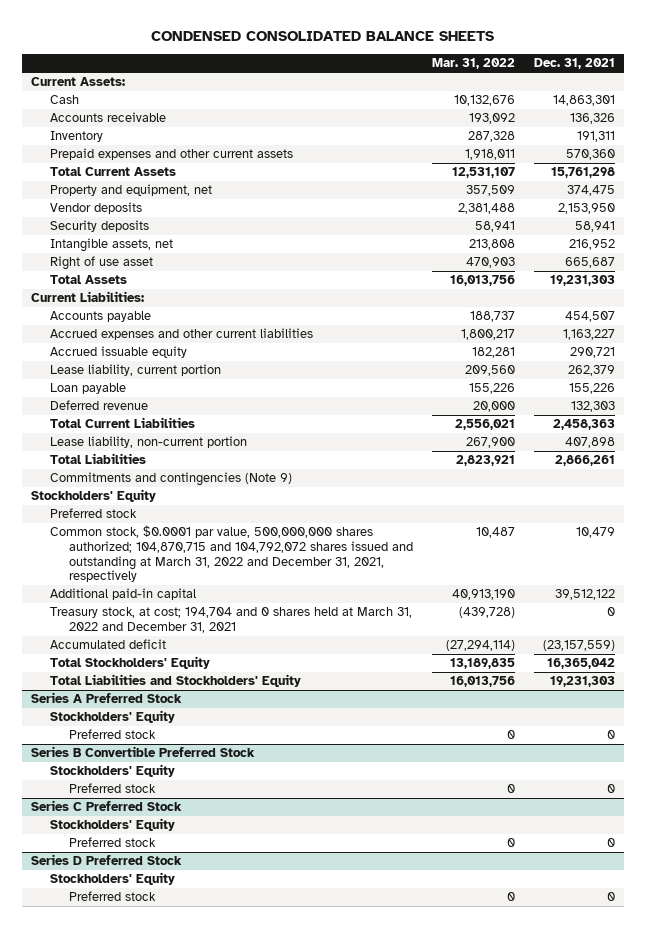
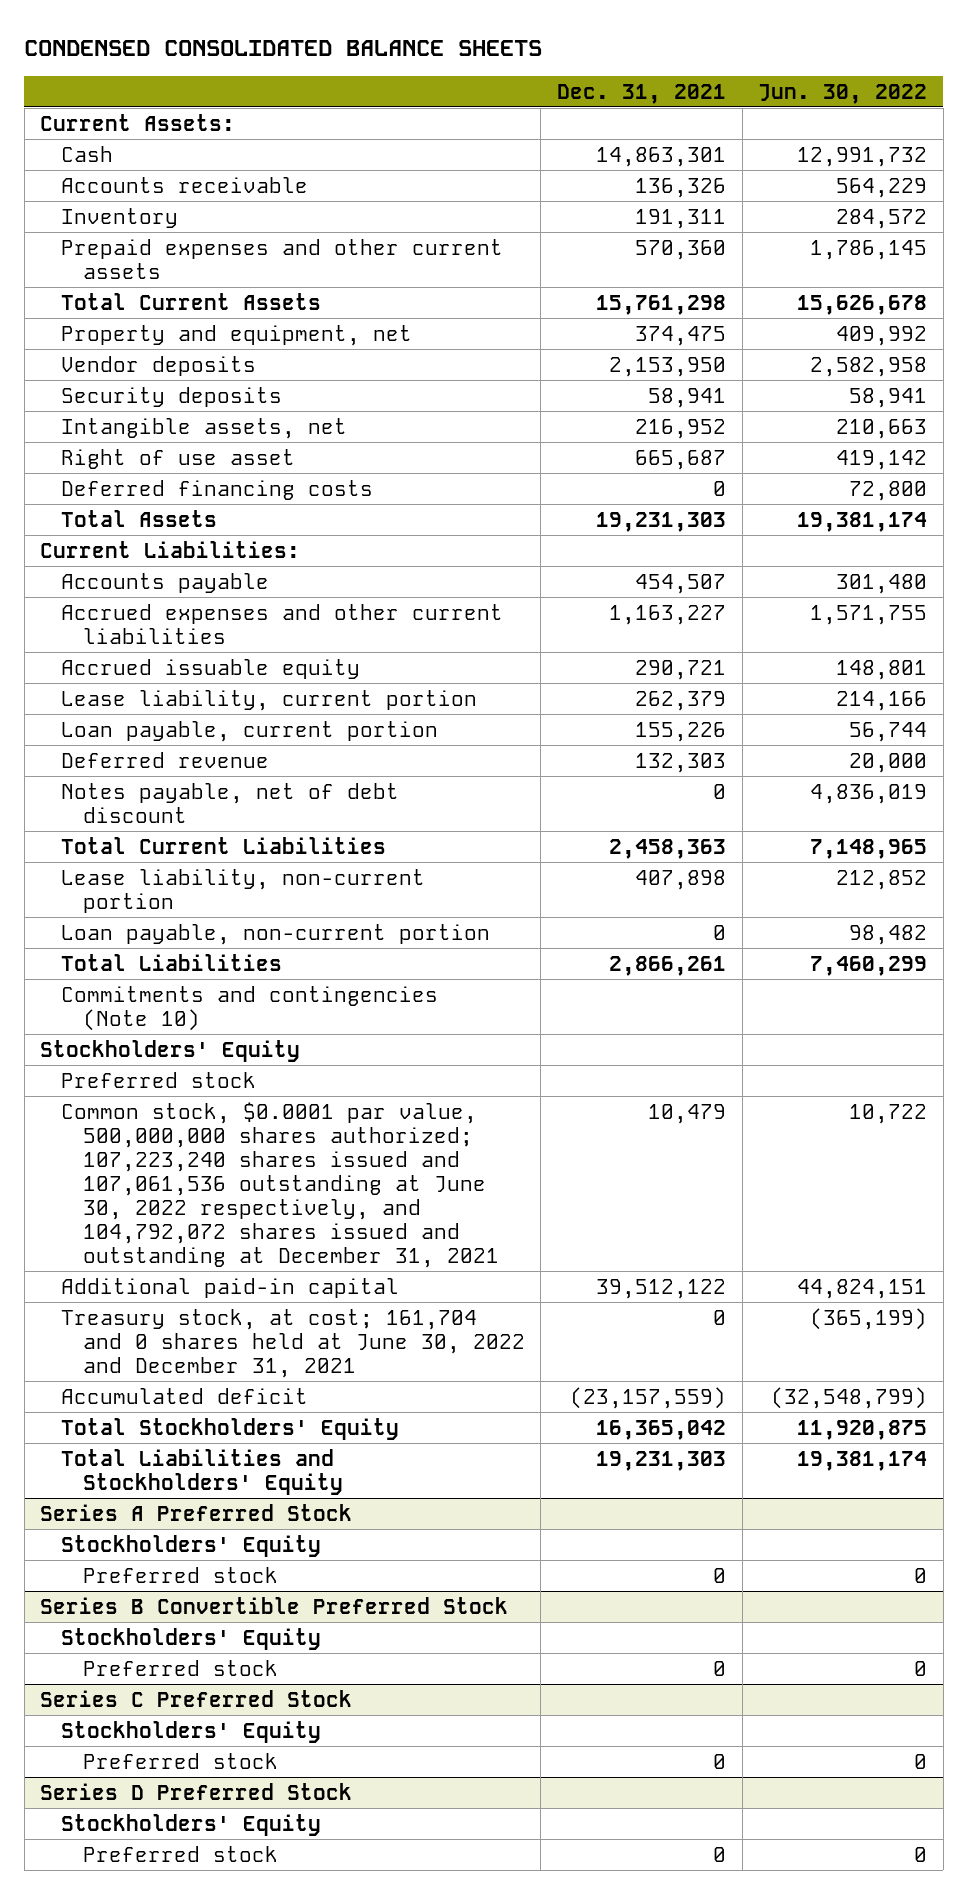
[431,58,515,70] Mar. 31, 2022 -> none
none -> [758,83,928,104] Jun. 30, 2022
none -> [61,479,374,500] Deferred financing costs
[50,383,127,395] Loan payable -> [61,720,439,742] Loan payable, current portion
none -> [61,782,400,823] Notes payable, net of debt discount
none -> [61,923,491,945] Loan payable, non-current portion
[50,472,293,487] Commitments and contingencies (Note 9) -> [61,985,439,1031] Commitments and contingencies (Note 10)
[50,525,413,583] Common stock, $0.0001 par value, 500,000,000 shares authorized; 104,870,715 and 104,792,072 shares issued and outstanding at March 31, 2022 and December 31, 2021, respectively -> [61,1101,499,1268] Common stock, $0.0001 par value, 500,000,000 shares authorized; 107,223,240 shares issued and 107,061,536 outstanding at June 30, 2022 respectively, and 104,792,072 shares issued and outstanding at December 31, 2021
[50,607,413,634] Treasury stock, at cost; 194,704 and 0 shares held at March 31, 2022 and December 31, 2021 -> [61,1308,525,1378] Treasury stock, at cost; 161,704 and 0 shares held at June 30, 2022 and December 31, 2021

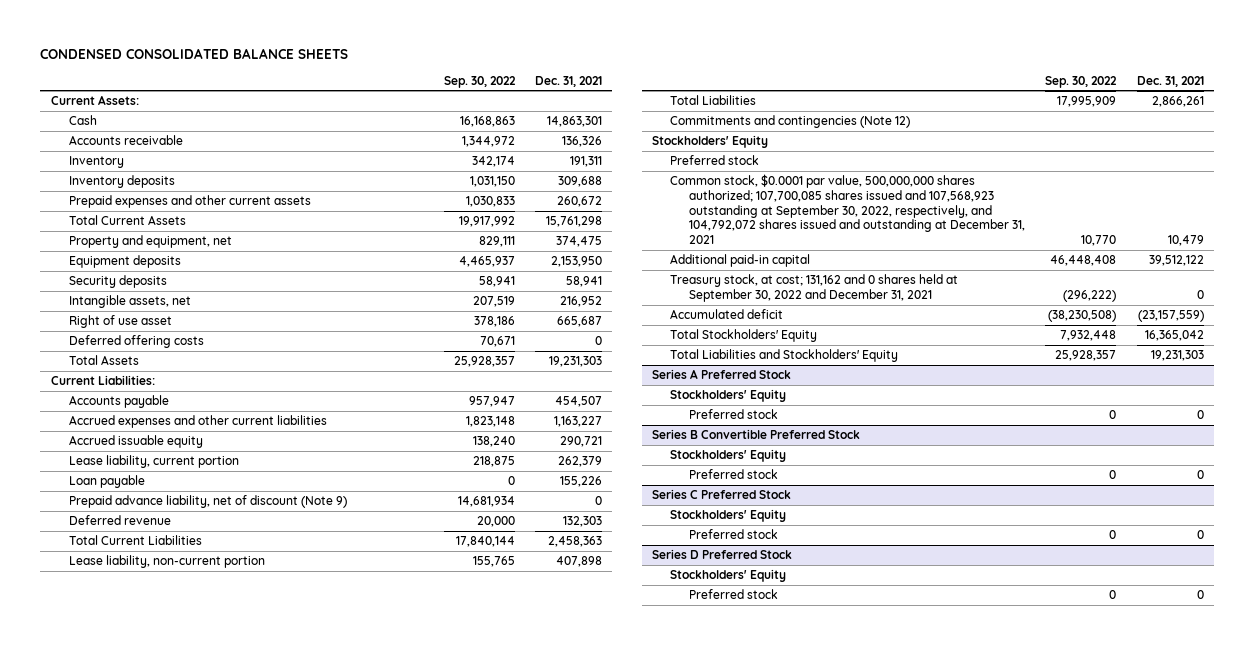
[758,83,928,104] Jun. 30, 2022 -> none
none -> [443,75,516,88] Sep. 30, 2022
none -> [68,175,175,189] Inventory deposits
[634,239,726,260] 570,360 -> [557,196,603,208] 260,672
[61,355,257,376] Vendor deposits -> [68,255,181,269] Equipment deposits
[61,479,374,500] Deferred financing costs -> [68,335,204,349] Deferred offering costs
[61,720,439,742] Loan payable, current portion -> [68,475,145,489] Loan payable
none -> [68,495,347,509] Prepaid advance liability, net of discount (Note 9)
[61,782,400,823] Notes payable, net of debt discount -> none
[61,923,491,945] Loan payable, non-current portion -> none
[61,985,439,1031] Commitments and contingencies (Note 10) -> [670,115,911,129] Commitments and contingencies (Note 12)
[61,1101,499,1268] Common stock, $0.0001 par value, 500,000,000 shares authorized; 107,223,240 shares issued and 107,061,536 outstanding at June 30, 2022 respectively, and 104,792,072 shares issued and outstanding at December 31, 2021 -> [670,174,1025,245] Common stock, $0.0001 par value, 500,000,000 shares authorized; 107,700,085 shares issued and 107,568,923 outstanding at September 30, 2022, respectively, and 104,792,072 shares issued and outstanding at December 31, 2021
[61,1308,525,1378] Treasury stock, at cost; 161,704 and 0 shares held at June 30, 2022 and December 31, 2021 -> [670,274,959,302] Treasury stock, at cost; 131,162 and 0 shares held at September 30, 2022 and December 31, 2021

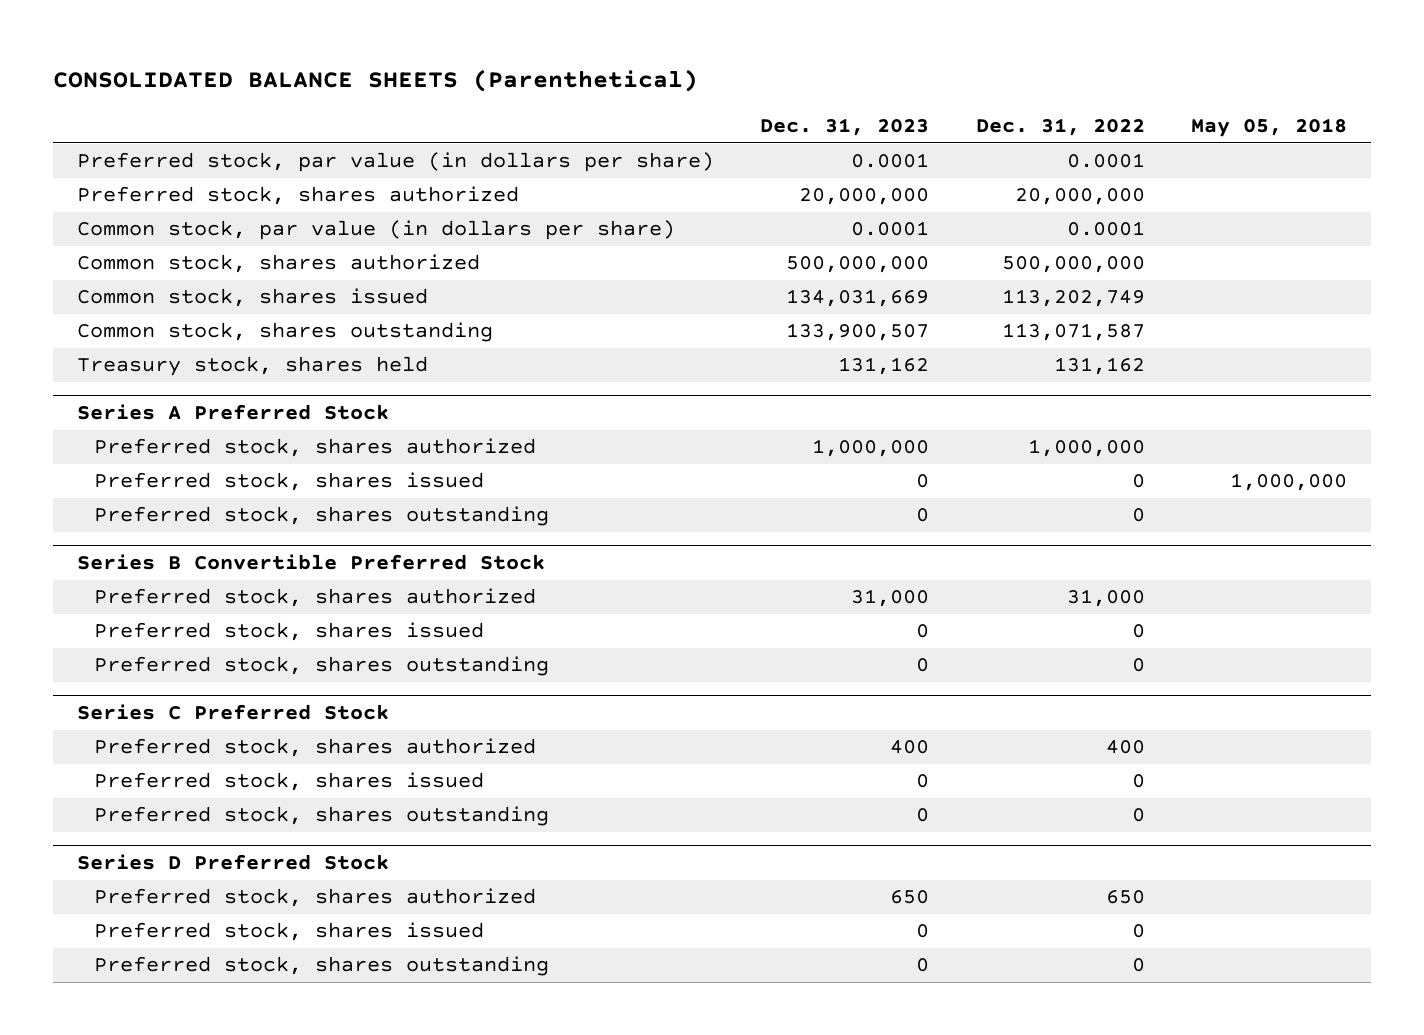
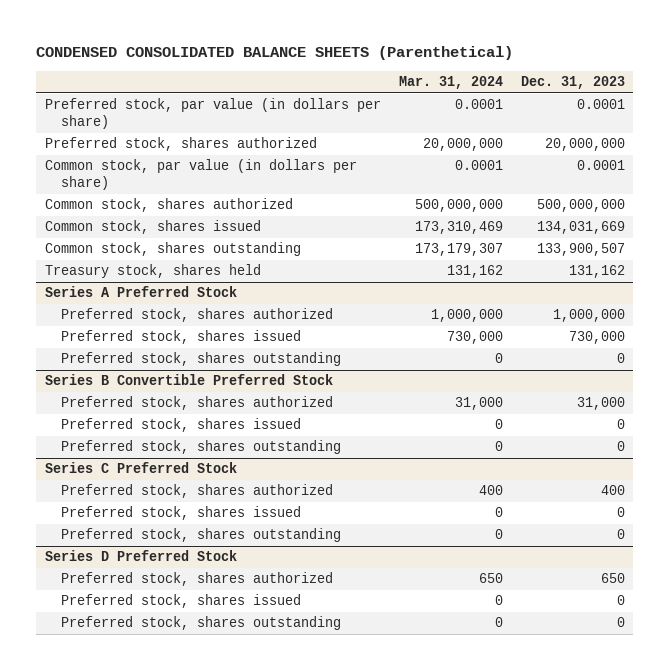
[53,69,699,93] CONSOLIDATED BALANCE SHEETS (Parenthetical) -> [36,46,514,61] CONDENSED CONSOLIDATED BALANCE SHEETS (Parenthetical)
[975,118,1145,137] Dec. 31, 2022 -> none
[1191,118,1348,138] May 05, 2018 -> none
none -> [398,76,503,90] Mar. 31, 2024
[916,474,930,489] 0 -> [568,331,625,345] 730,000

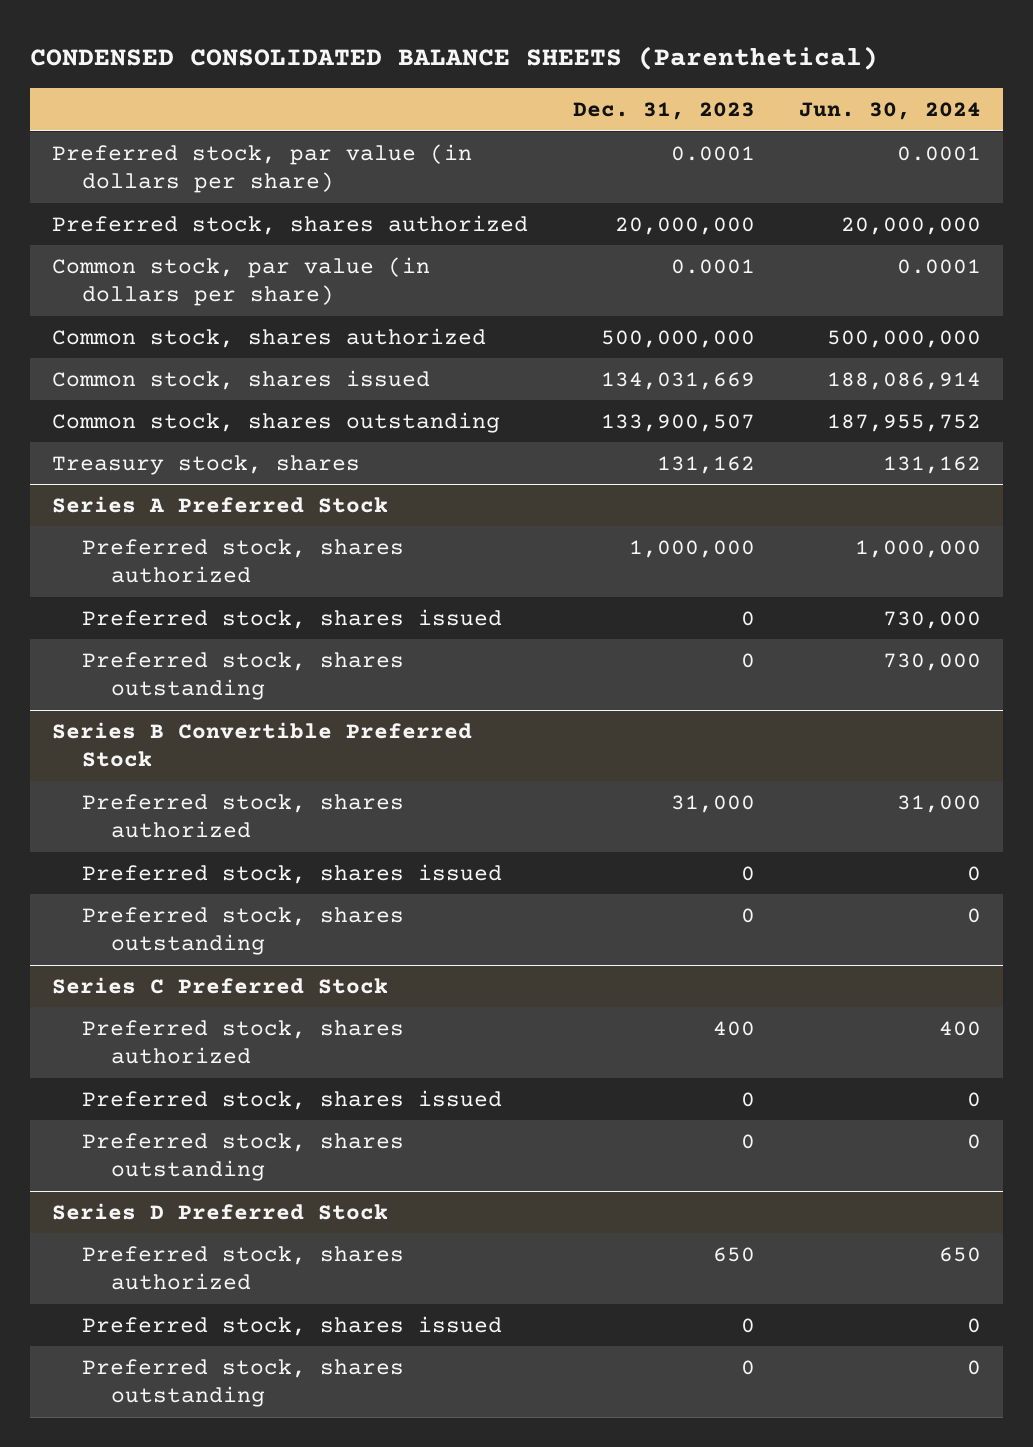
[398,76,503,90] Mar. 31, 2024 -> none
none -> [799,102,982,121] Jun. 30, 2024
[45,264,262,279] Treasury stock, shares held -> [52,454,361,475] Treasury stock, shares
[568,331,625,345] 730,000 -> [740,610,755,626] 0

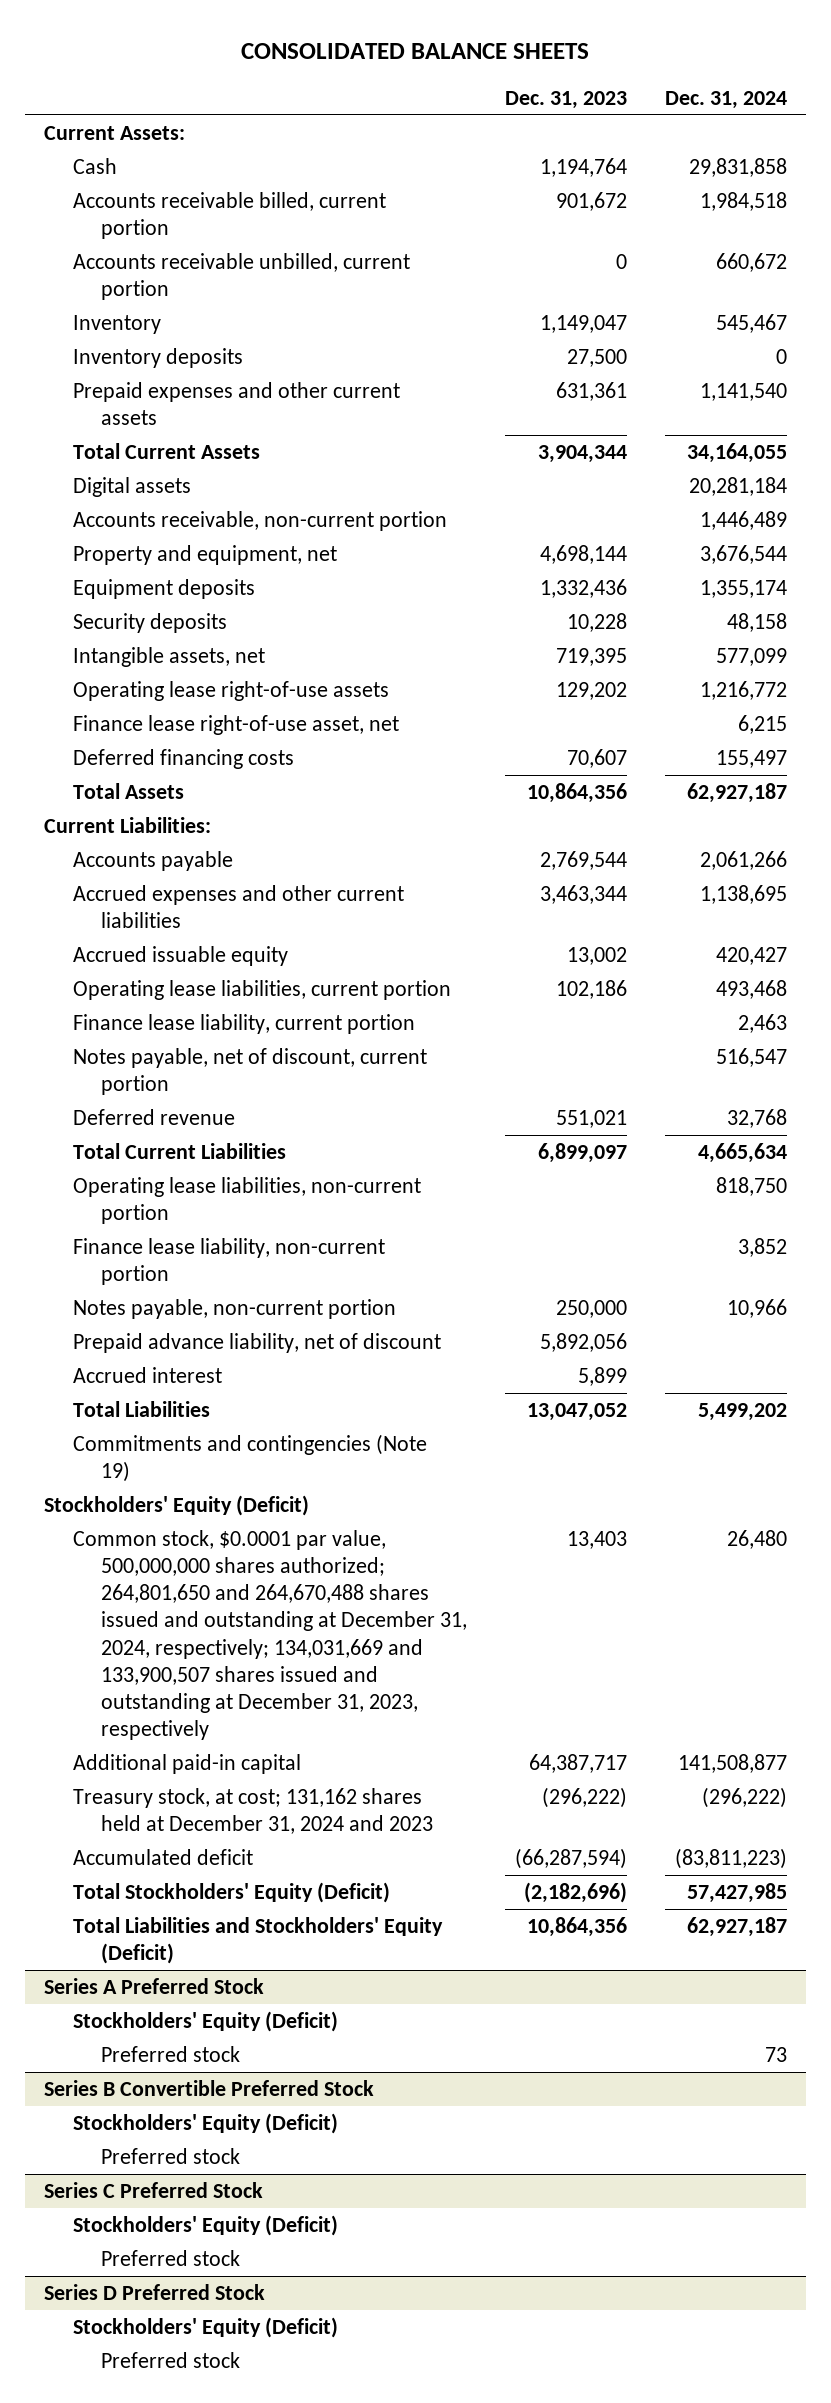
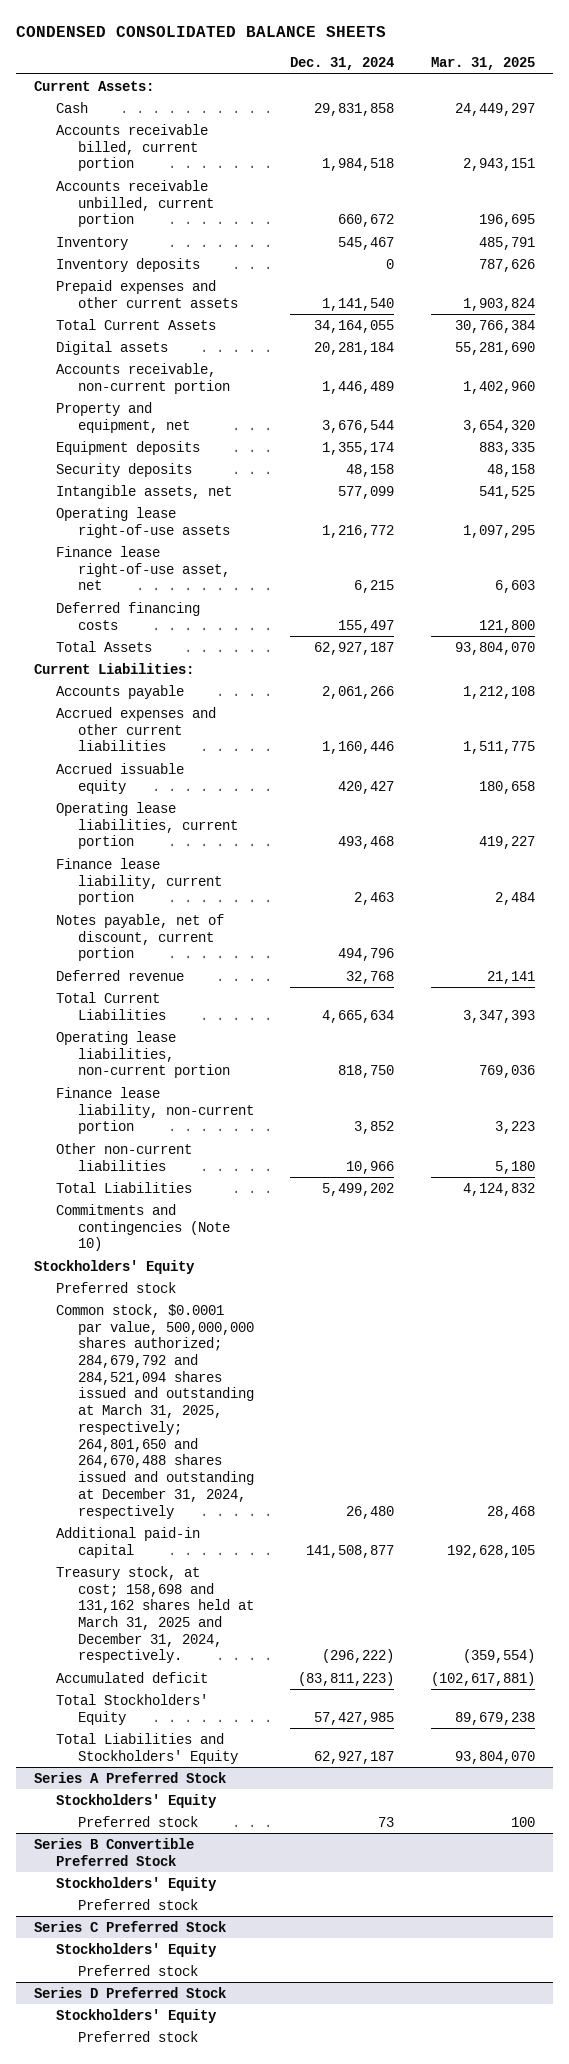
[241,43,590,60] CONSOLIDATED BALANCE SHEETS -> [15,26,386,38] CONDENSED CONSOLIDATED BALANCE SHEETS
[505,91,628,110] Dec. 31, 2023 -> none
none -> [430,57,535,71] Mar. 31, 2025
[699,885,787,905] 1,138,695 -> [322,741,395,755] 1,160,446
[715,1048,787,1068] 516,547 -> [338,948,395,962] 494,796
[72,1333,441,1354] Prepaid advance liability, net of discount -> none
[72,1367,222,1384] Accrued interest -> none
[72,1299,396,1320] Notes payable, non-current portion -> [55,1142,192,1171] Other non-current liabilities
[72,1434,427,1483] Commitments and contingencies (Note 19) -> [55,1203,230,1252] Commitments and contingencies (Note 10)
[43,1495,309,1517] Stockholders' Equity (Deficit) -> [33,1259,195,1274] Stockholders' Equity
none -> [55,1281,176,1293] Preferred stock
[72,1530,468,1740] Common stock, $0.0001 par value, 500,000,000 shares authorized; 264,801,650 and 264,670,488 shares issued and outstanding at December 31, 2024, respectively; 134,031,669 and 133,900,507 shares issued and outstanding at December 31, 2023, respectively -> [55,1303,254,1519] Common stock, $0.0001 par value, 500,000,000 shares authorized; 284,679,792 and 284,521,094 shares issued and outstanding at March 31, 2025, respectively; 264,801,650 and 264,670,488 shares issued and outstanding at December 31, 2024, respectively
[72,1788,434,1835] Treasury stock, at cost; 131,162 shares held at December 31, 2024 and 2023 -> [55,1565,254,1664] Treasury stock, at cost; 158,698 and 131,162 shares held at March 31, 2025 and December 31, 2024, respectively.
[72,1882,390,1904] Total Stockholders' Equity (Deficit) -> [55,1693,208,1725] Total Stockholders' Equity
[72,1917,443,1965] Total Liabilities and Stockholders' Equity (Deficit) -> [55,1732,238,1764] Total Liabilities and Stockholders' Equity
[72,2011,338,2033] Stockholders' Equity (Deficit) -> [55,1793,217,1808] Stockholders' Equity
[72,2113,338,2135] Stockholders' Equity (Deficit) -> [55,1876,217,1891] Stockholders' Equity
[72,2215,338,2237] Stockholders' Equity (Deficit) -> [55,1942,217,1957] Stockholders' Equity
[72,2317,338,2339] Stockholders' Equity (Deficit) -> [55,2008,217,2023] Stockholders' Equity

